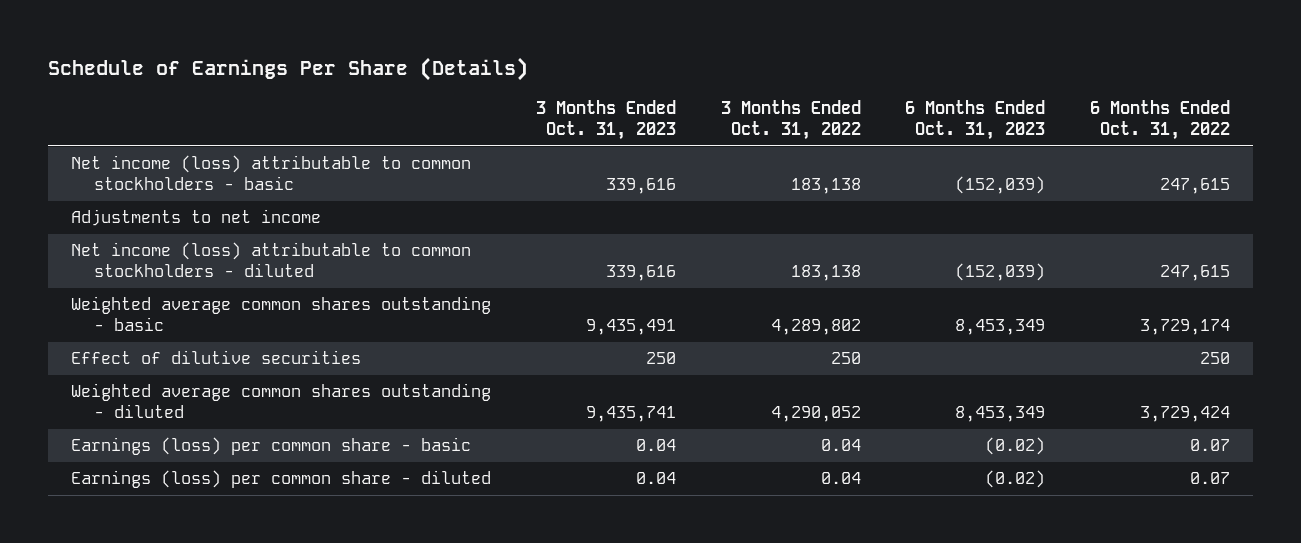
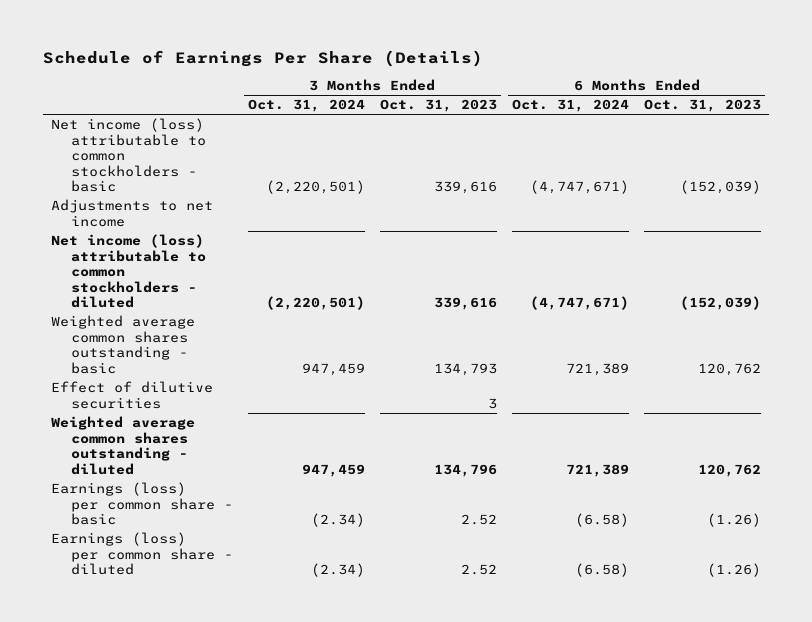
[720,99,861,141] 3 Months Ended Oct. 31, 2022 -> none
[1090,99,1231,141] 6 Months Ended Oct. 31, 2022 -> none
none -> [247,99,365,113] Oct. 31, 2024
none -> [511,99,629,113] Oct. 31, 2024
[585,319,676,336] 9,435,491 -> [433,362,497,376] 134,793
[955,319,1046,336] 8,453,349 -> [698,362,762,376] 120,762
[645,352,676,365] 250 -> [487,397,497,409] 3
[585,406,676,423] 9,435,741 -> [433,463,497,477] 134,796
[955,406,1046,423] 8,453,349 -> [698,463,762,477] 120,762
[635,439,676,452] 0.04 -> [460,514,497,526] 2.52
[985,437,1046,456] (0.02) -> [707,513,762,528] (1.26)
[635,472,676,485] 0.04 -> [460,564,497,576] 2.52
[985,470,1046,489] (0.02) -> [707,563,762,578] (1.26)

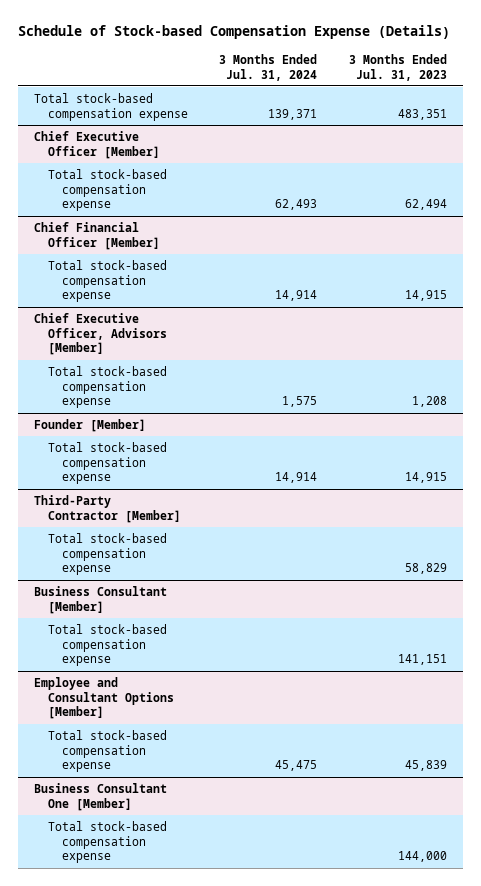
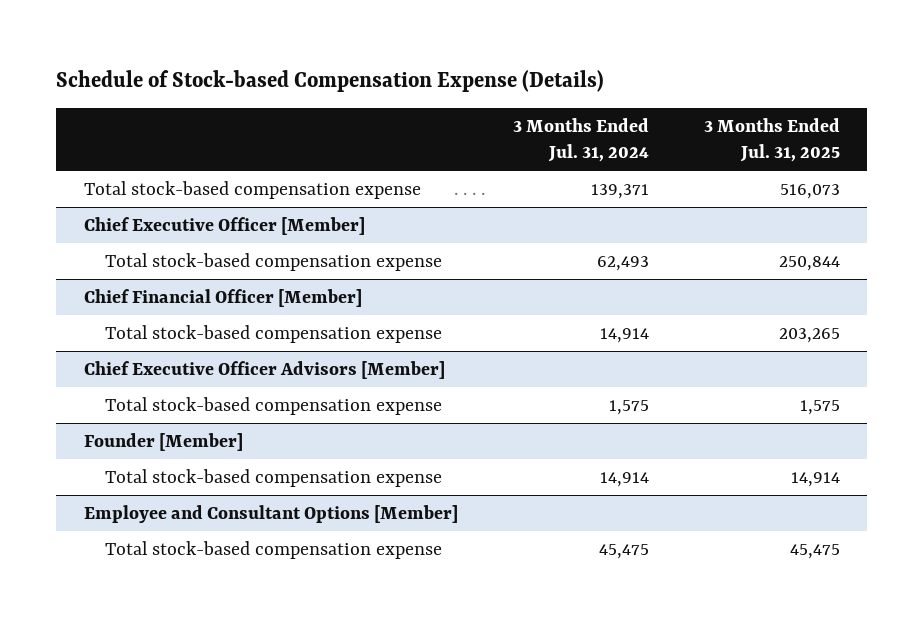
[348,53,447,81] 3 Months Ended Jul. 31, 2023 -> none
none -> [703,117,840,162] 3 Months Ended Jul. 31, 2025
[33,312,167,356] Chief Executive Officer, Advisors [Member] -> [83,361,445,380] Chief Executive Officer Advisors [Member]
[33,494,181,523] Third-Party Contractor [Member] -> none
[47,532,167,576] Total stock-based compensation expense -> none
[33,585,167,614] Business Consultant [Member] -> none
[47,623,167,667] Total stock-based compensation expense -> none
[33,782,167,811] Business Consultant One [Member] -> none
[47,820,167,864] Total stock-based compensation expense -> none

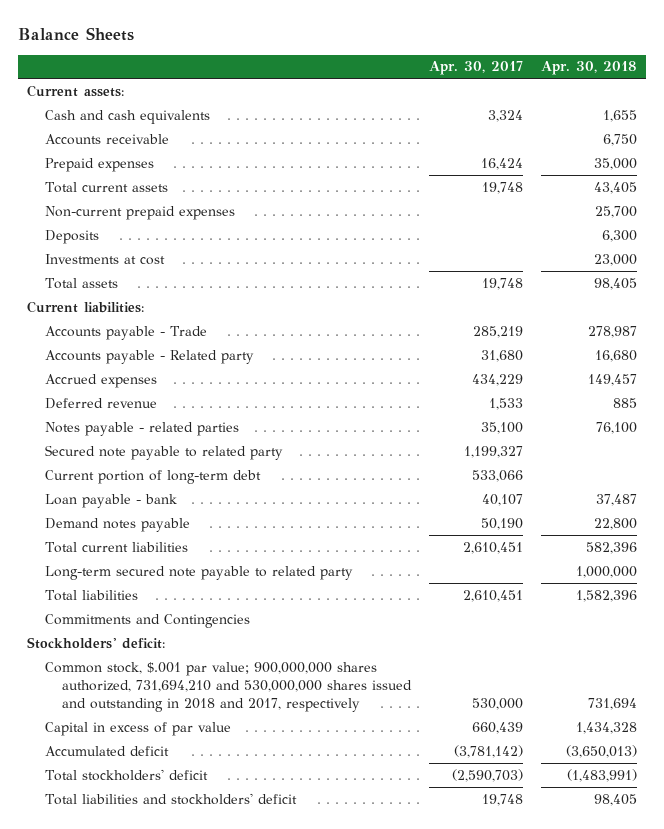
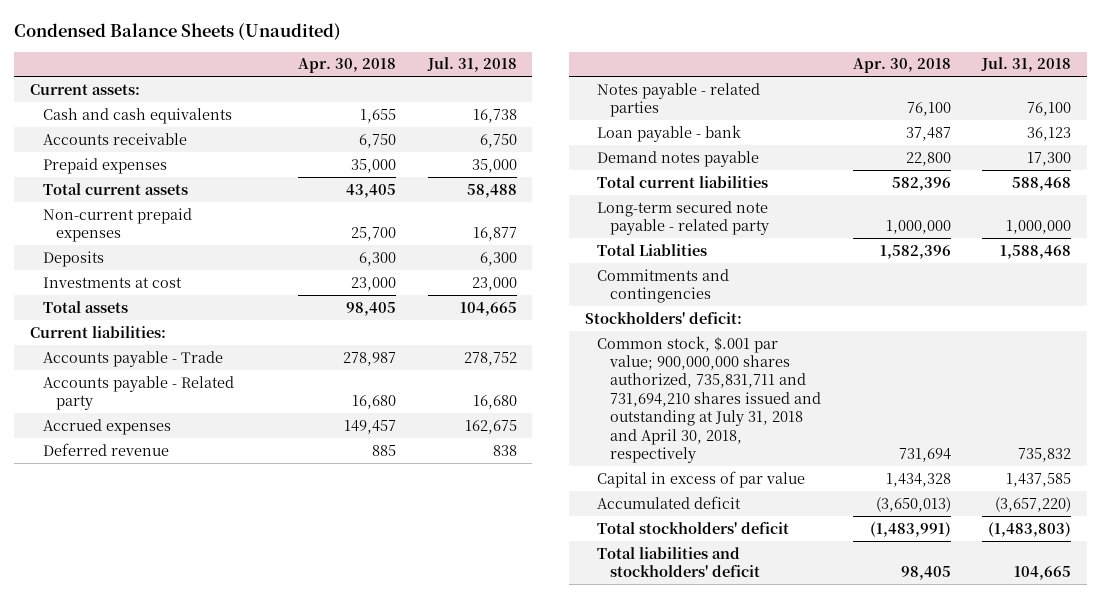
[18,27,135,42] Balance Sheets -> [14,23,342,41] Condensed Balance Sheets (Unaudited)
[428,61,523,76] Apr. 30, 2017 -> none
none -> [426,57,517,73] Jul. 31, 2018
[44,444,283,460] Secured note payable to related party -> none
[44,469,261,484] Current portion of long-term debt -> none
[44,565,353,580] Long-term secured note payable to related party -> [597,200,770,236] Long-term secured note payable - related party
[44,589,138,601] Total liabilities -> [597,243,708,256] Total Liablities
[44,613,250,628] Commitments and Contingencies -> [597,268,730,304] Commitments and contingencies
[44,661,412,713] Common stock, $.001 par value; 900,000,000 shares authorized, 731,694,210 and 530,000,000 shares issued and outstanding in 2018 and 2017, respectively -> [597,335,822,464] Common stock, $.001 par value; 900,000,000 shares authorized, 735,831,711 and 731,694,210 shares issued and outstanding at July 31, 2018 and April 30, 2018, respectively

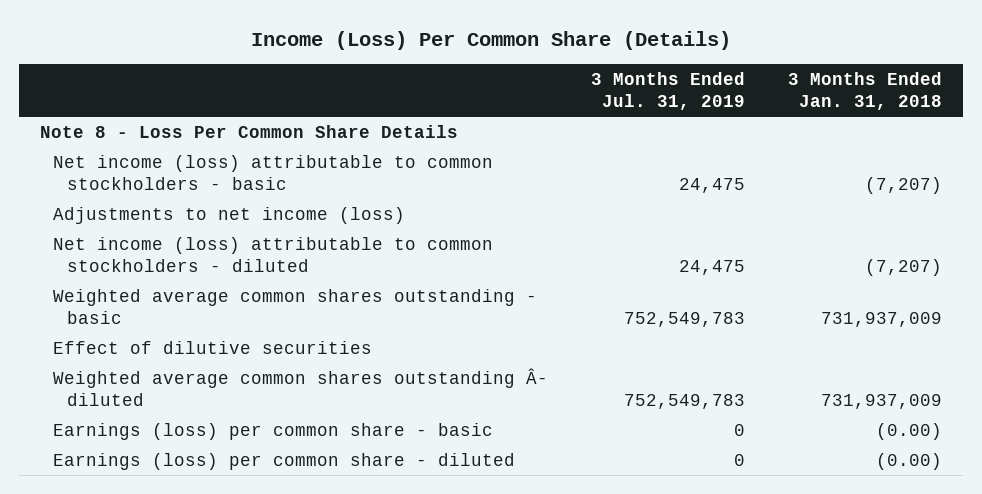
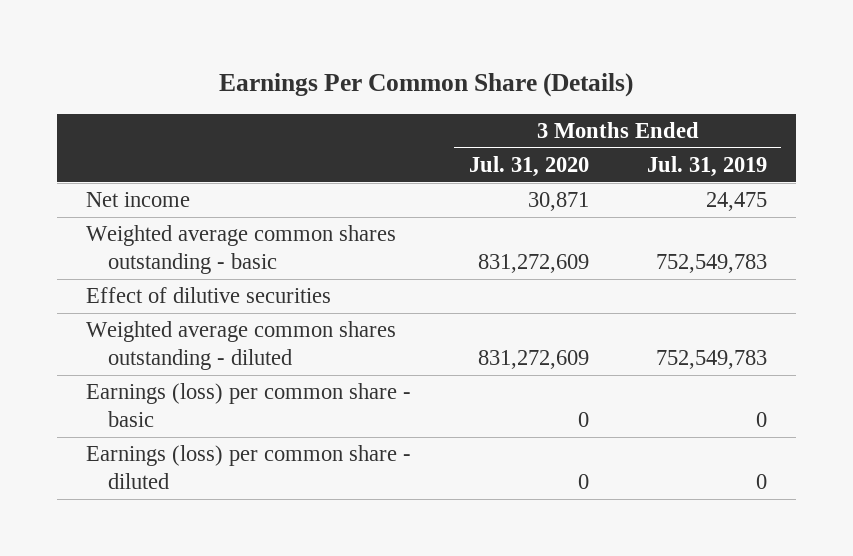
[250,31,731,51] Income (Loss) Per Common Share (Details) -> [219,73,634,98] Earnings Per Common Share (Details)
[787,71,942,111] 3 Months Ended Jan. 31, 2018 -> none
none -> [468,155,589,177] Jul. 31, 2020
[40,124,459,138] Note 8 - Loss Per Common Share Details -> none
[53,206,406,224] Adjustments to net income (loss) -> none
[53,236,494,272] Net income (loss) attributable to common stockholders - diluted -> none
[53,154,494,190] Net income (loss) attributable to common stockholders - basic -> [85,192,190,208] Net income
[53,367,549,406] Weighted average common shares outstanding Â- diluted -> [85,321,396,371] Weighted average common shares outstanding - diluted

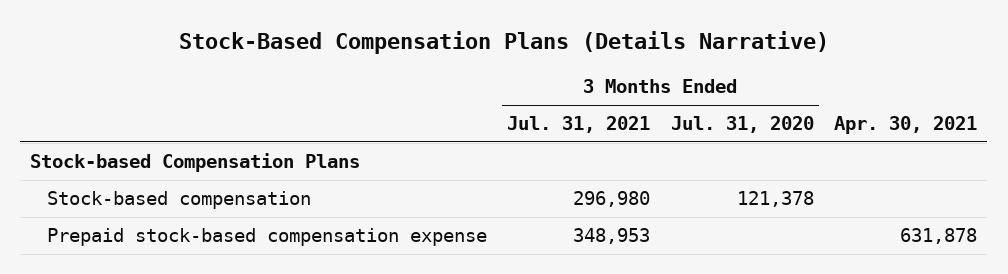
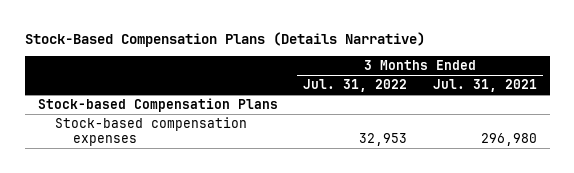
[670,116,814,134] Jul. 31, 2020 -> none
[834,116,978,135] Apr. 30, 2021 -> none
none -> [303,79,408,93] Jul. 31, 2022
[46,228,487,247] Prepaid stock-based compensation expense -> none
[46,191,311,210] Stock-based compensation -> [55,116,248,147] Stock-based compensation expenses

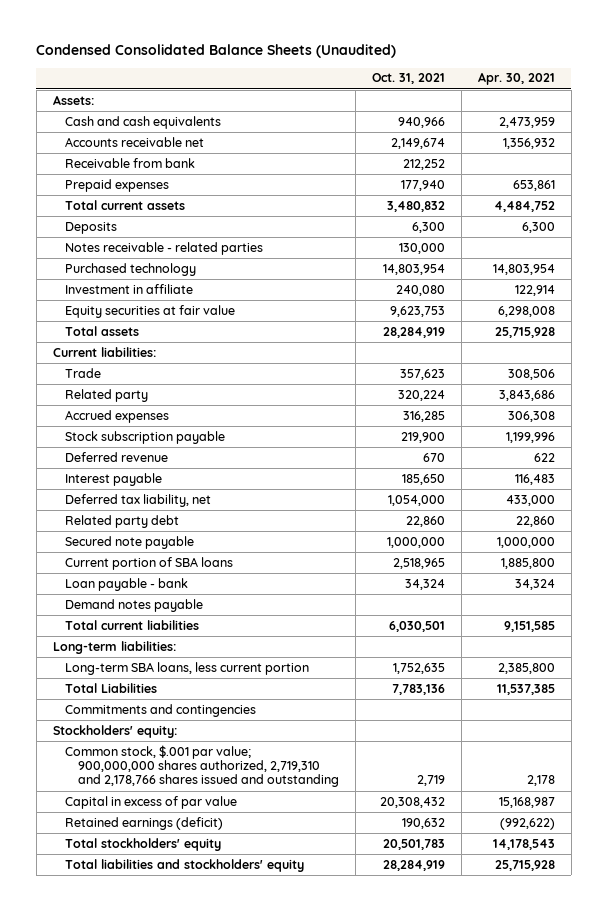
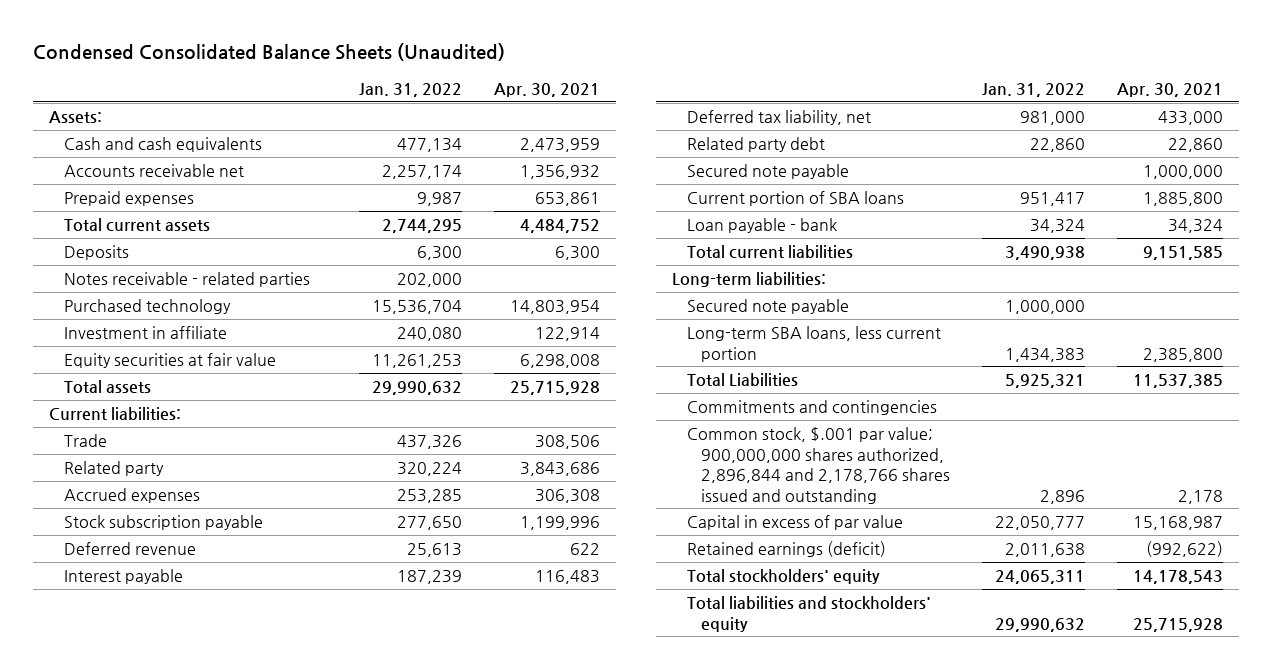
[372,73,446,85] Oct. 31, 2021 -> none
none -> [358,82,462,97] Jan. 31, 2022
[65,157,196,168] Receivable from bank -> none
[65,598,204,612] Demand notes payable -> none
none -> [686,299,849,315] Secured note payable
[52,724,177,738] Stockholders' equity: -> none
[65,744,340,788] Common stock, $.001 par value; 900,000,000 shares authorized, 2,719,310 and 2,178,766 shares issued and outstanding -> [686,427,950,504] Common stock, $.001 par value; 900,000,000 shares authorized, 2,896,844 and 2,178,766 shares issued and outstanding

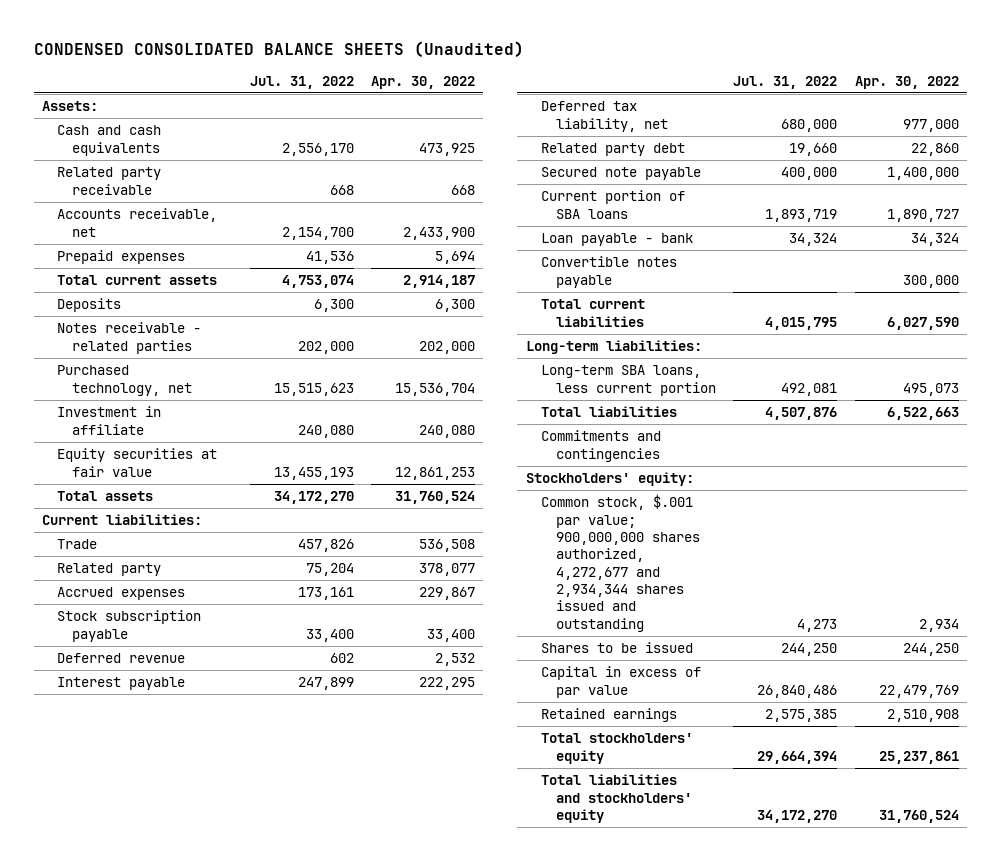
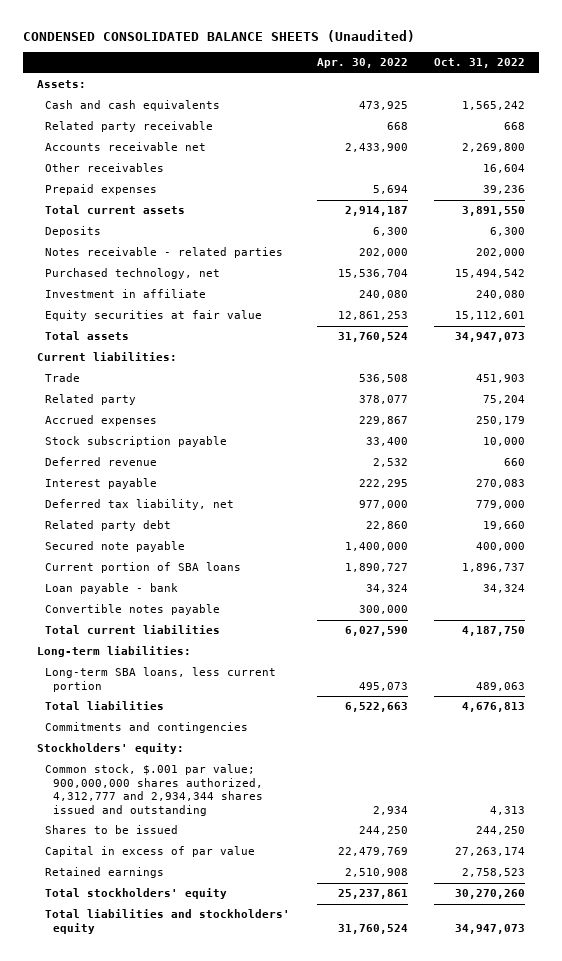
[249,75,354,89] Jul. 31, 2022 -> none
none -> [434,58,526,69] Oct. 31, 2022
[57,208,218,237] Accounts receivable, net -> [45,142,207,152] Accounts receivable net
none -> [45,163,165,173] Other receivables
[541,494,701,632] Common stock, $.001 par value; 900,000,000 shares authorized, 4,272,677 and 2,934,344 shares issued and outstanding -> [45,764,264,816] Common stock, $.001 par value; 900,000,000 shares authorized, 4,312,777 and 2,934,344 shares issued and outstanding

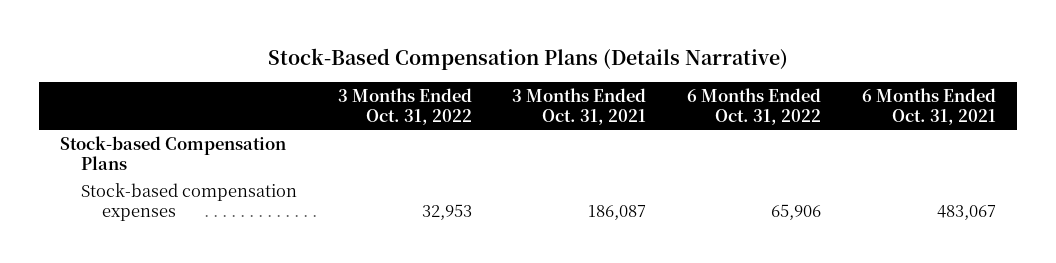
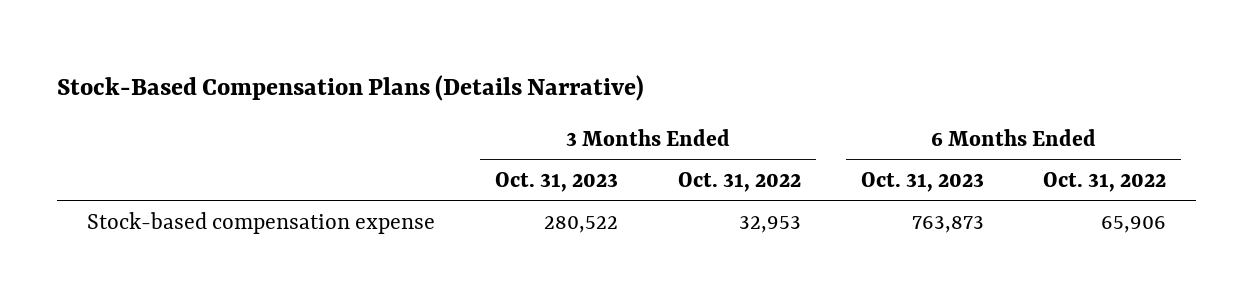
[512,88,647,125] 3 Months Ended Oct. 31, 2021 -> none
[862,88,997,125] 6 Months Ended Oct. 31, 2021 -> none
none -> [494,172,618,193] Oct. 31, 2023
none -> [860,172,984,193] Oct. 31, 2023
[59,135,286,170] Stock-based Compensation Plans -> none
[80,182,297,221] Stock-based compensation expenses -> [86,212,435,235] Stock-based compensation expense

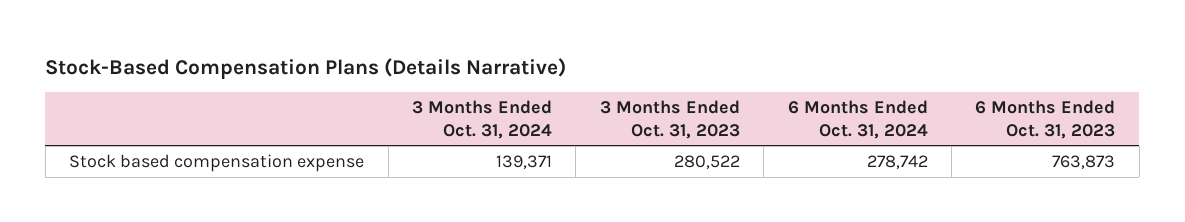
[677,172,801,193] Oct. 31, 2022 -> none
[1043,172,1167,193] Oct. 31, 2022 -> none
none -> [412,99,553,139] 3 Months Ended Oct. 31, 2024
none -> [787,99,928,139] 6 Months Ended Oct. 31, 2024
[86,212,435,235] Stock-based compensation expense -> [69,154,365,173] Stock based compensation expense

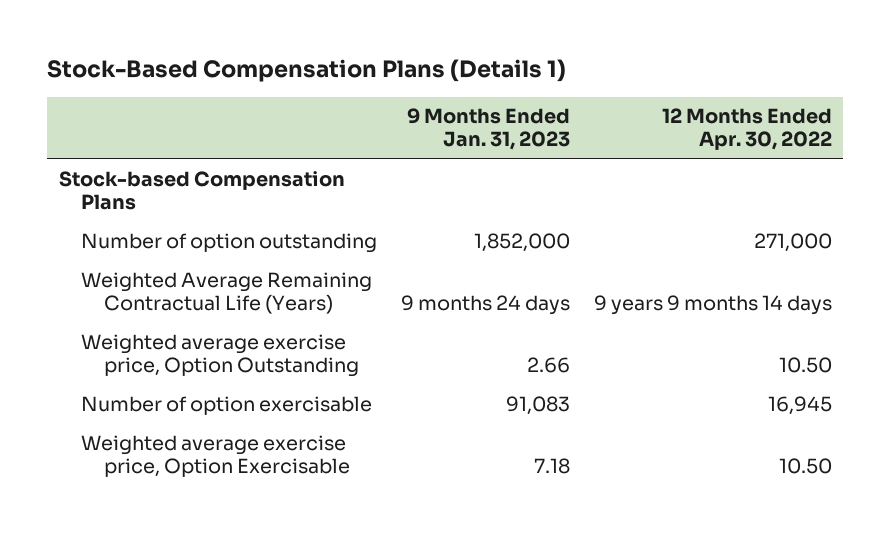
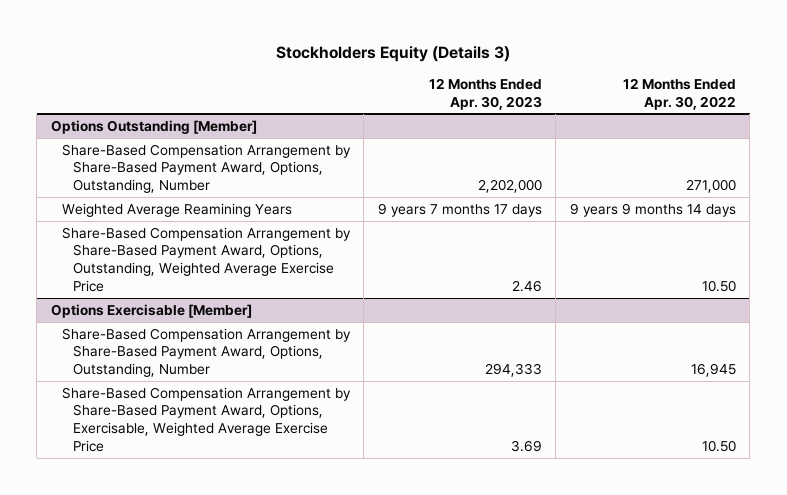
[47,59,567,83] Stock-Based Compensation Plans (Details 1) -> [276,46,511,63] Stockholders Equity (Details 3)
[406,108,570,151] 9 Months Ended Jan. 31, 2023 -> none
none -> [428,77,542,110] 12 Months Ended Apr. 30, 2023
[58,171,345,211] Stock-based Compensation Plans -> none
none -> [50,119,257,134] Options Outstanding [Member]
[81,233,378,254] Number of option outstanding -> [61,143,351,194] Share-Based Compensation Arrangement by Share-Based Payment Award, Options, Outstanding, Number
[81,272,373,315] Weighted Average Remaining Contractual Life (Years) -> [61,202,292,217] Weighted Average Reamining Years
[81,334,359,378] Weighted average exercise price, Option Outstanding -> [61,226,351,292] Share-Based Compensation Arrangement by Share-Based Payment Award, Options, Outstanding, Weighted Average Exercise Price
none -> [50,303,252,318] Options Exercisable [Member]
[81,396,373,416] Number of option exercisable -> [61,327,351,378] Share-Based Compensation Arrangement by Share-Based Payment Award, Options, Outstanding, Number
[81,435,350,478] Weighted average exercise price, Option Exercisable -> [61,386,351,452] Share-Based Compensation Arrangement by Share-Based Payment Award, Options, Exercisable, Weighted Average Exercise Price

